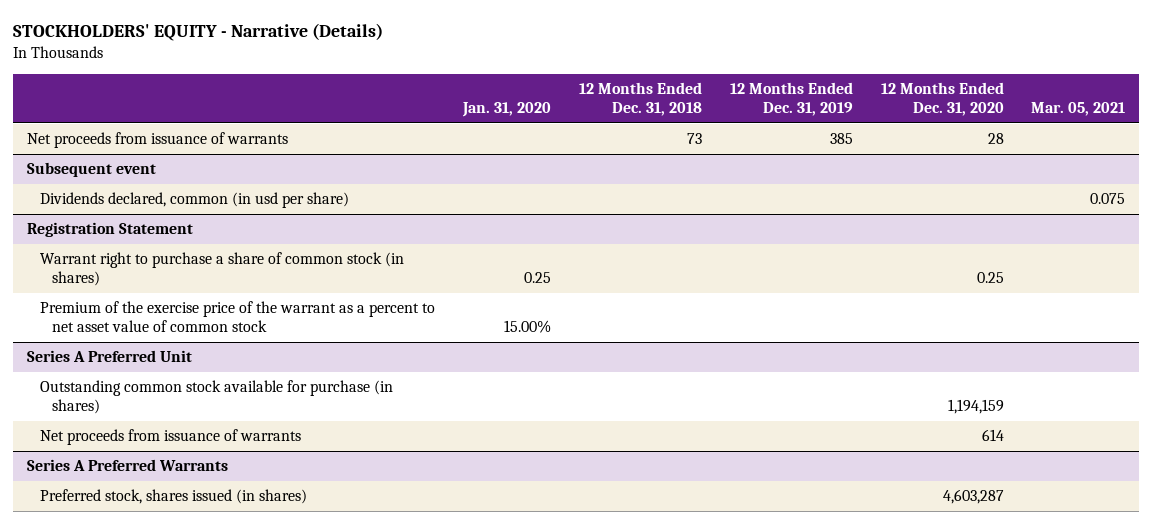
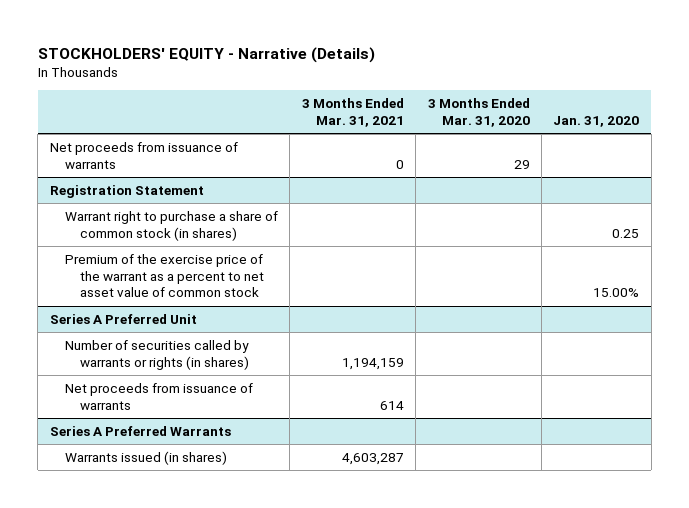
[578,81,702,116] 12 Months Ended Dec. 31, 2018 -> none
[729,81,853,116] 12 Months Ended Dec. 31, 2019 -> none
[880,81,1004,116] 12 Months Ended Dec. 31, 2020 -> none
[1031,101,1126,116] Mar. 05, 2021 -> none
none -> [301,98,404,127] 3 Months Ended Mar. 31, 2021
none -> [427,98,530,127] 3 Months Ended Mar. 31, 2020
[27,162,157,178] Subsequent event -> none
[39,192,349,209] Dividends declared, common (in usd per share) -> none
[39,380,393,415] Outstanding common stock available for purchase (in shares) -> [64,339,249,370] Number of securities called by warrants or rights (in shares)
[39,489,307,505] Preferred stock, shares issued (in shares) -> [64,450,227,465] Warrants issued (in shares)

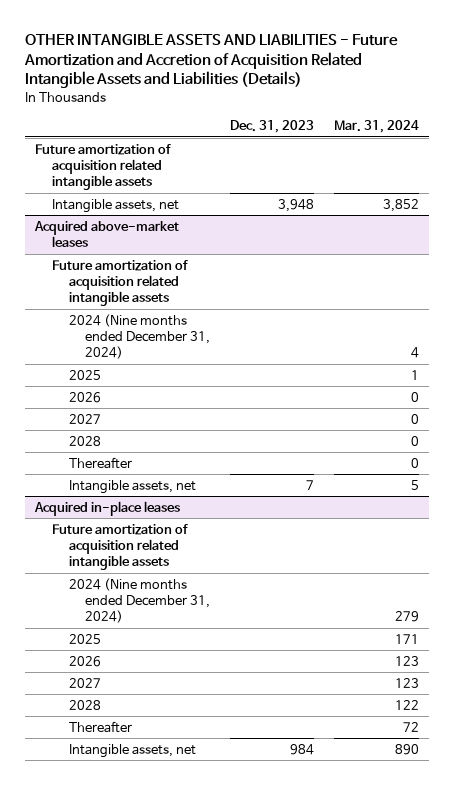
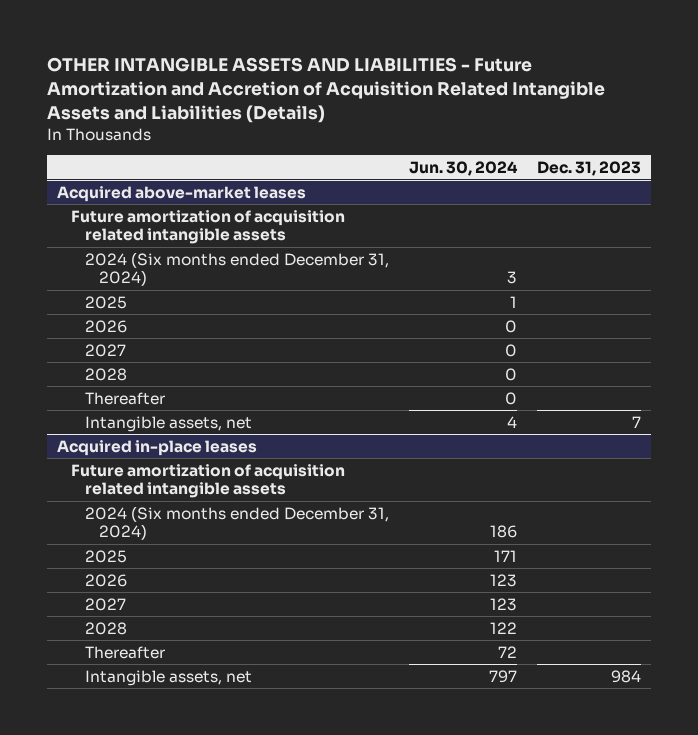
[334,120,420,134] Mar. 31, 2024 -> none
none -> [409,160,519,176] Jun. 30, 2024
[34,143,171,191] Future amortization of acquisition related intangible assets -> none
[51,198,179,213] Intangible assets, net -> none
[68,313,211,360] 2024 (Nine months ended December 31, 2024) -> [85,251,390,287] 2024 (Six months ended December 31, 2024)
[68,577,211,624] 2024 (Nine months ended December 31, 2024) -> [85,505,390,541] 2024 (Six months ended December 31, 2024)

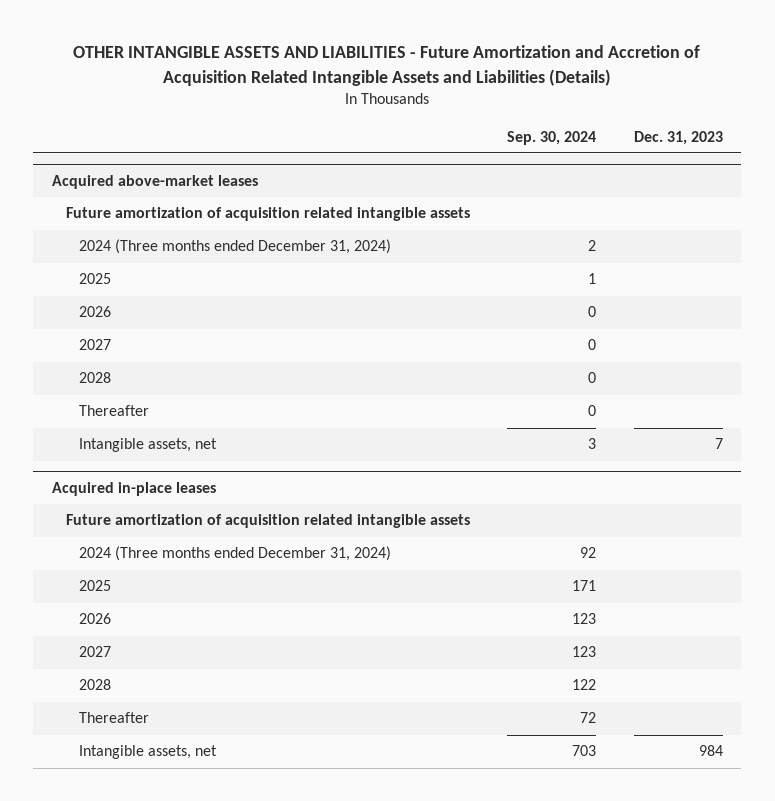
[409,160,519,176] Jun. 30, 2024 -> none
none -> [507,130,597,145] Sep. 30, 2024
[85,251,390,287] 2024 (Six months ended December 31, 2024) -> [79,239,392,255] 2024 (Three months ended December 31, 2024)
[85,505,390,541] 2024 (Six months ended December 31, 2024) -> [79,546,392,562] 2024 (Three months ended December 31, 2024)

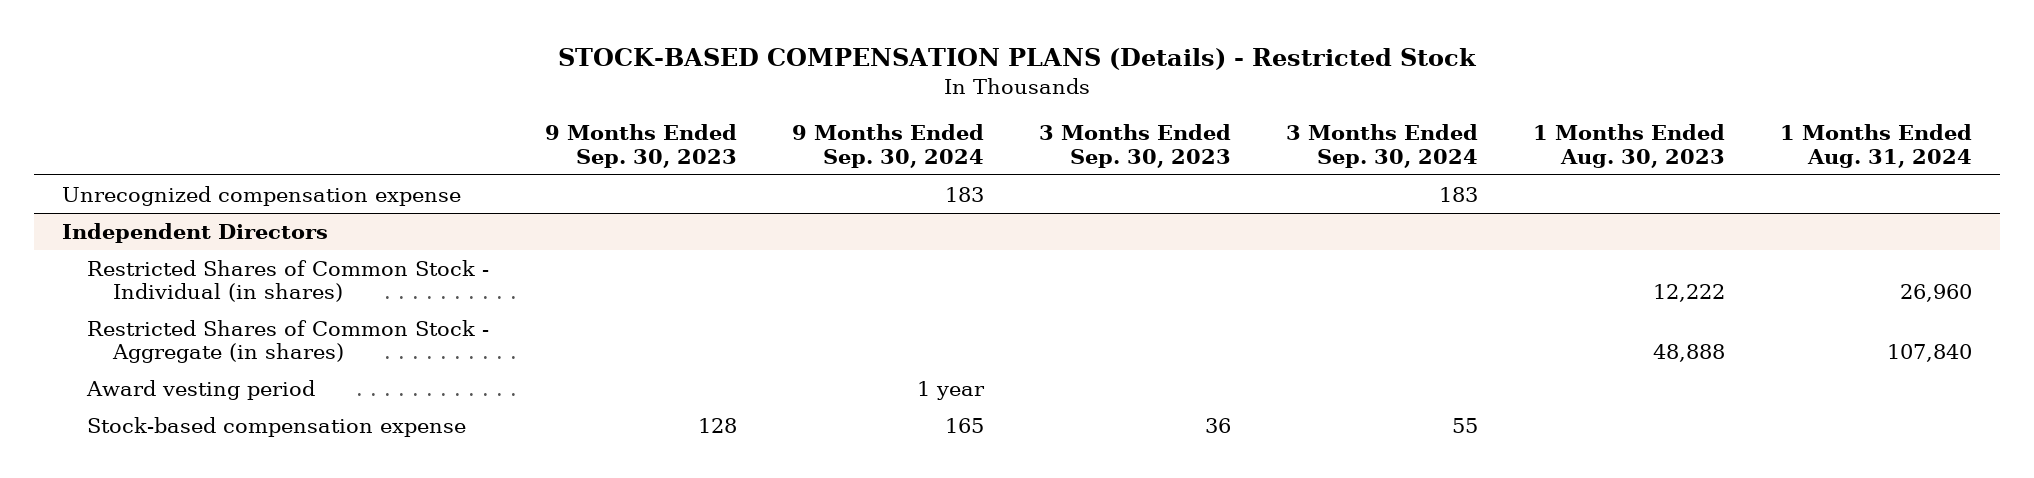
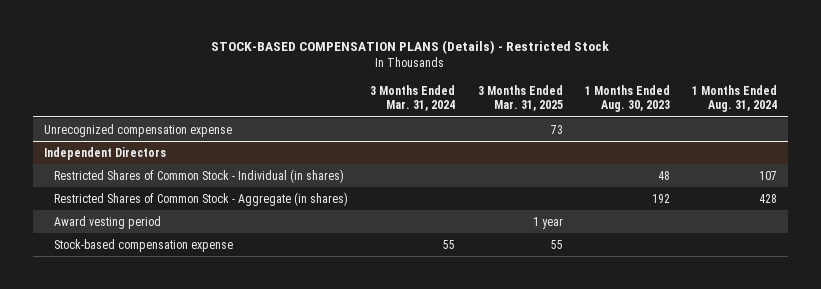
[544,124,737,168] 9 Months Ended Sep. 30, 2023 -> none
[791,124,984,168] 9 Months Ended Sep. 30, 2024 -> none
[1038,124,1231,168] 3 Months Ended Sep. 30, 2023 -> none
[1286,124,1479,168] 3 Months Ended Sep. 30, 2024 -> none
none -> [370,85,456,112] 3 Months Ended Mar. 31, 2024
none -> [477,85,563,112] 3 Months Ended Mar. 31, 2025
[1653,284,1726,303] 12,222 -> [657,170,670,180] 48
[1900,284,1973,303] 26,960 -> [759,170,778,180] 107
[1653,344,1726,363] 48,888 -> [651,193,670,203] 192
[1887,344,1973,363] 107,840 -> [759,193,778,203] 428

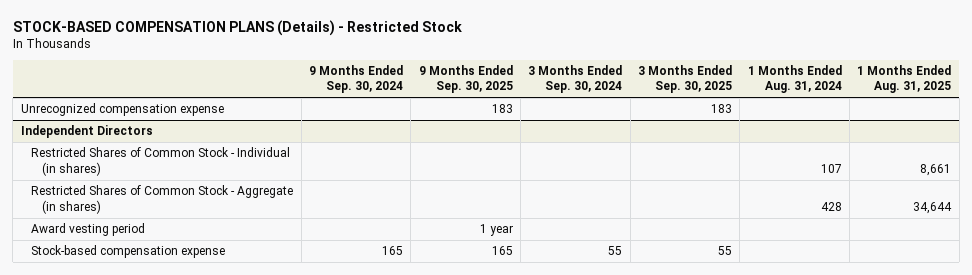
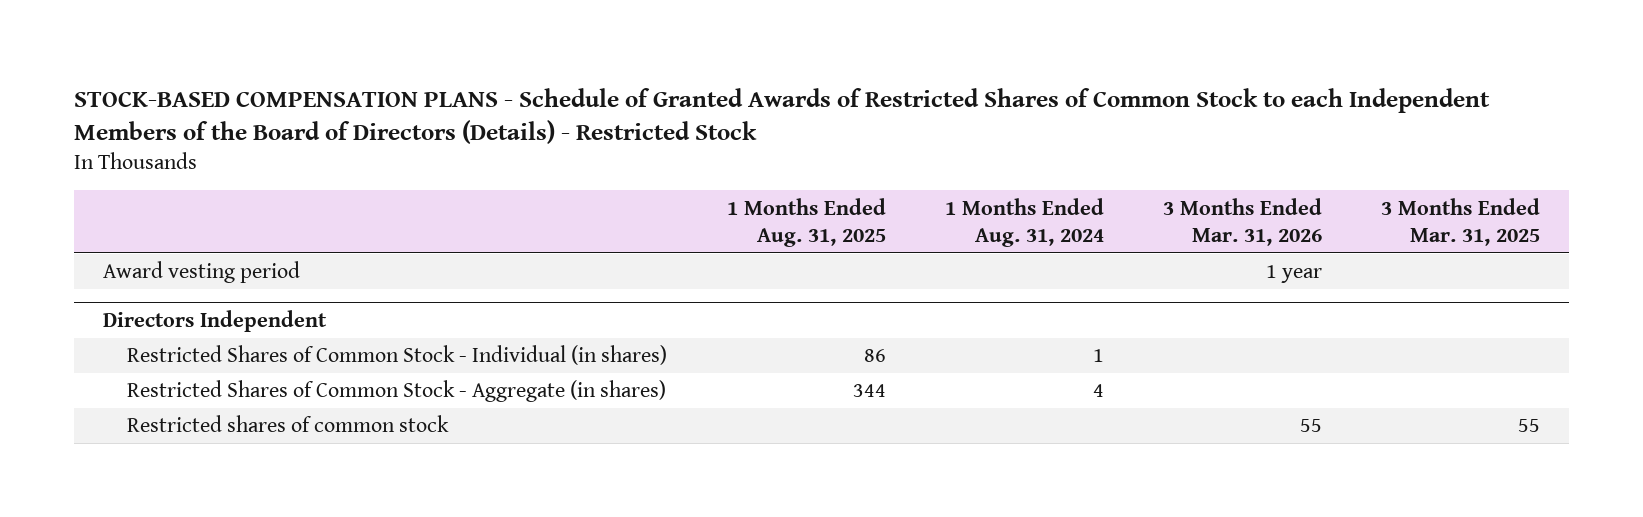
[12,19,462,36] STOCK-BASED COMPENSATION PLANS (Details) - Restricted Stock -> [73,88,1490,145] STOCK-BASED COMPENSATION PLANS - Schedule of Granted Awards of Restricted Shares of Common Stock to each Independent Members of the Board of Directors (Details) - Restricted Stock
[308,65,403,94] 9 Months Ended Sep. 30, 2024 -> none
[418,65,513,94] 9 Months Ended Sep. 30, 2025 -> none
[528,65,623,94] 3 Months Ended Sep. 30, 2024 -> none
[637,65,732,94] 3 Months Ended Sep. 30, 2025 -> none
none -> [1162,197,1322,247] 3 Months Ended Mar. 31, 2026
none -> [1380,197,1540,247] 3 Months Ended Mar. 31, 2025
[20,103,224,117] Unrecognized compensation expense -> none
[31,223,146,237] Award vesting period -> none
none -> [103,261,301,284] Award vesting period
[20,125,153,139] Independent Directors -> [103,309,328,332] Directors Independent
[820,163,842,173] 107 -> [1092,349,1104,363] 1
[920,163,952,176] 8,661 -> [863,349,886,363] 86
[820,201,842,211] 428 -> [1092,384,1104,398] 4
[913,201,953,214] 34,644 -> [852,384,886,398] 344
[31,245,226,259] Stock-based compensation expense -> [127,415,450,433] Restricted shares of common stock

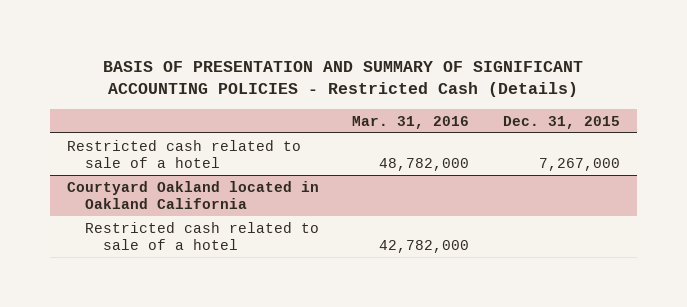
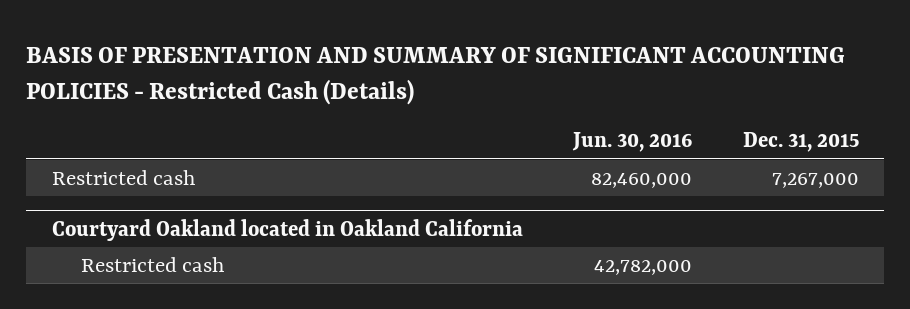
[352,115,470,129] Mar. 31, 2016 -> none
none -> [572,132,693,153] Jun. 30, 2016
[66,139,301,168] Restricted cash related to sale of a hotel -> [51,169,195,185] Restricted cash
[84,221,319,250] Restricted cash related to sale of a hotel -> [80,256,224,272] Restricted cash

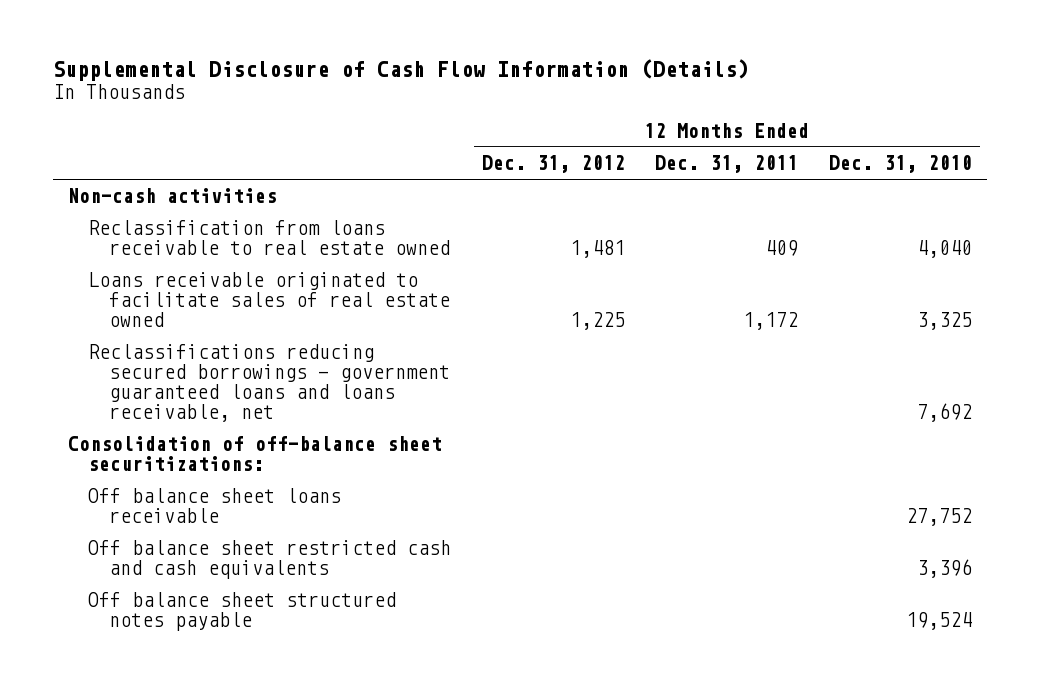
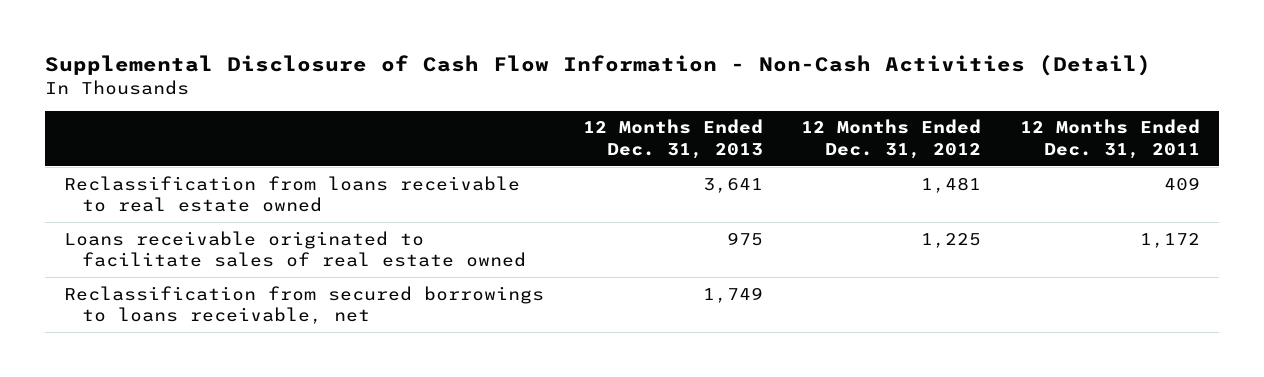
[52,59,749,82] Supplemental Disclosure of Cash Flow Information (Details) -> [44,54,1151,76] Supplemental Disclosure of Cash Flow Information - Non-Cash Activities (Detail)
[828,155,972,174] Dec. 31, 2010 -> none
none -> [582,119,763,160] 12 Months Ended Dec. 31, 2013
[68,188,278,204] Non-cash activities -> none
[68,436,443,472] Consolidation of off-balance sheet securitizations: -> none
[88,488,342,524] Off balance sheet loans receivable -> none
[88,540,452,580] Off balance sheet restricted cash and cash equivalents -> none
[88,592,397,632] Off balance sheet structured notes payable -> none
[88,344,450,423] Reclassifications reducing secured borrowings - government guaranteed loans and loans receivable, net -> [63,285,544,325] Reclassification from secured borrowings to loans receivable, net

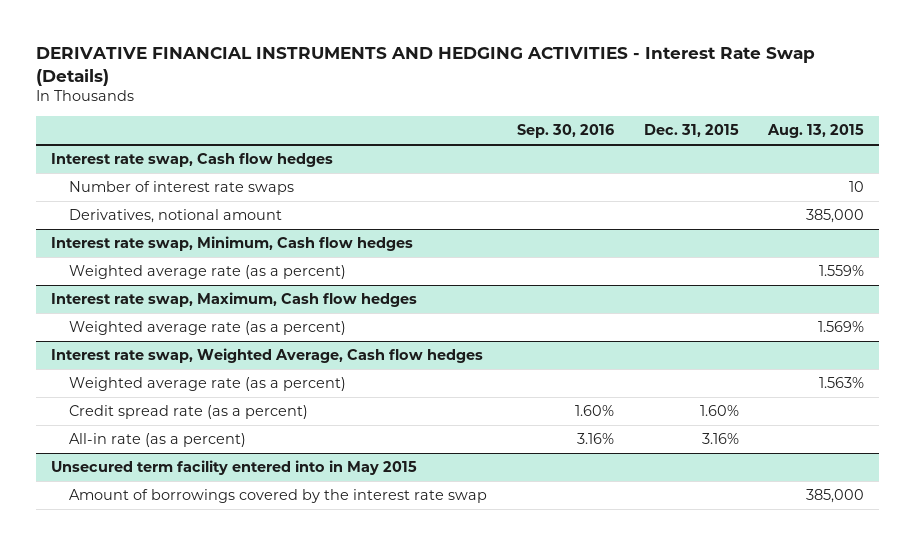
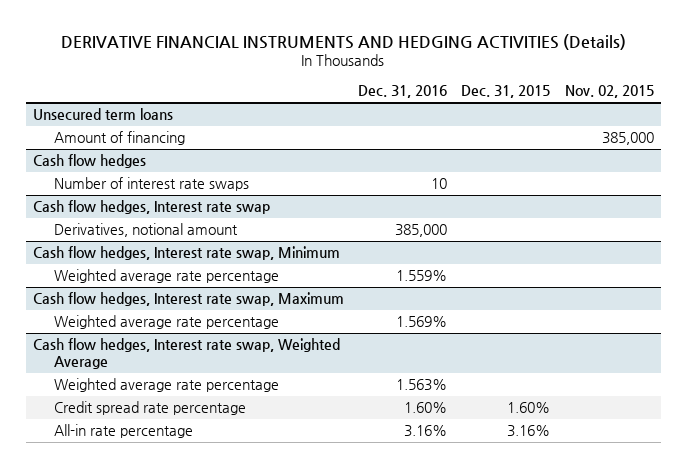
[35,46,815,86] DERIVATIVE FINANCIAL INSTRUMENTS AND HEDGING ACTIVITIES - Interest Rate Swap (Details) -> [61,33,627,50] DERIVATIVE FINANCIAL INSTRUMENTS AND HEDGING ACTIVITIES (Details)
[517,124,615,139] Sep. 30, 2016 -> none
[767,124,865,139] Aug. 13, 2015 -> none
none -> [358,85,448,99] Dec. 31, 2016
none -> [564,85,654,99] Nov. 02, 2015
[69,181,295,196] Number of interest rate swaps -> none
none -> [33,108,174,121] Unsecured term loans
none -> [53,131,185,146] Amount of financing
none -> [33,154,147,169] Cash flow hedges
none -> [53,177,249,192] Number of interest rate swaps
[50,153,333,168] Interest rate swap, Cash flow hedges -> [33,200,271,215] Cash flow hedges, Interest rate swap
[50,460,417,476] Unsecured term facility entered into in May 2015 -> none
[69,489,488,504] Amount of borrowings covered by the interest rate swap -> none
[50,236,413,252] Interest rate swap, Minimum, Cash flow hedges -> [33,246,341,261] Cash flow hedges, Interest rate swap, Minimum
[69,265,347,280] Weighted average rate (as a percent) -> [53,269,279,284] Weighted average rate percentage
[50,292,417,308] Interest rate swap, Maximum, Cash flow hedges -> [33,292,345,307] Cash flow hedges, Interest rate swap, Maximum
[69,321,347,336] Weighted average rate (as a percent) -> [53,315,279,330] Weighted average rate percentage
[50,348,483,364] Interest rate swap, Weighted Average, Cash flow hedges -> [33,338,341,370] Cash flow hedges, Interest rate swap, Weighted Average
[69,377,347,392] Weighted average rate (as a percent) -> [53,378,279,393] Weighted average rate percentage
[69,405,309,420] Credit spread rate (as a percent) -> [53,401,246,416] Credit spread rate percentage
[69,433,247,448] All-in rate (as a percent) -> [53,424,193,439] All-in rate percentage

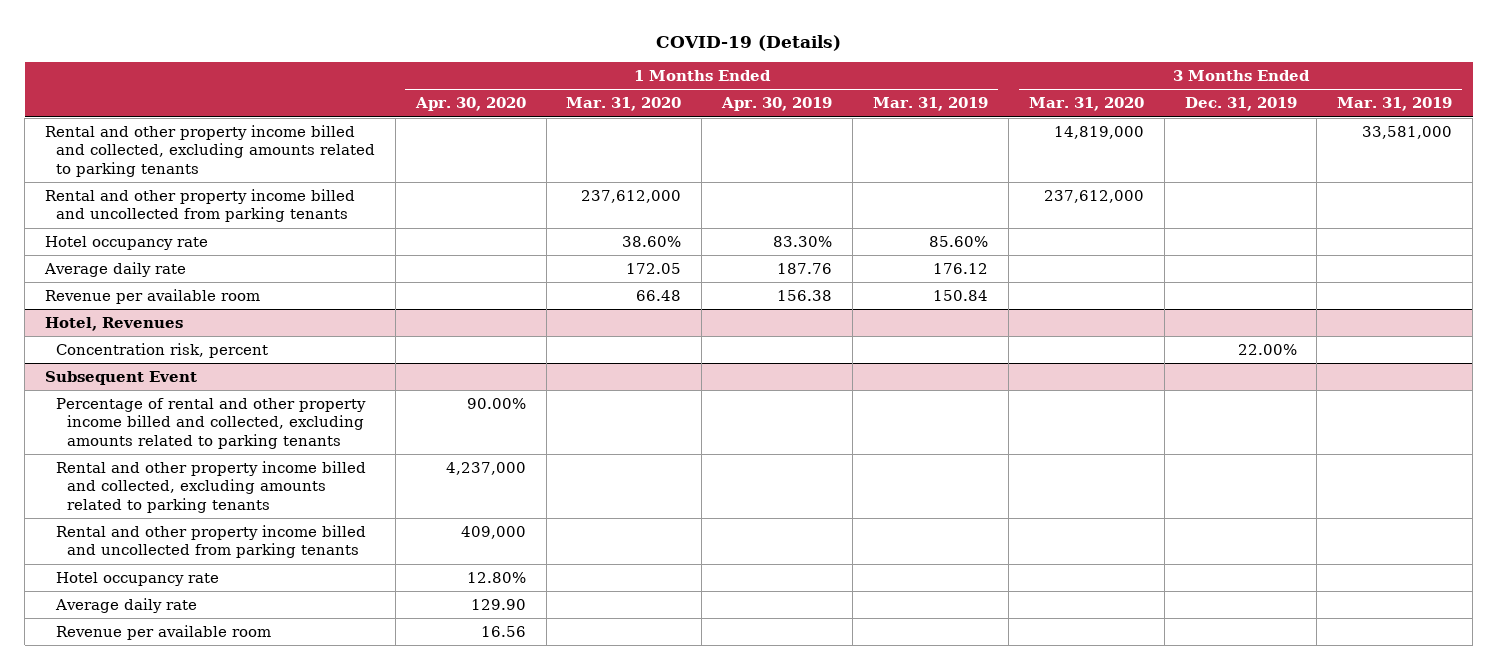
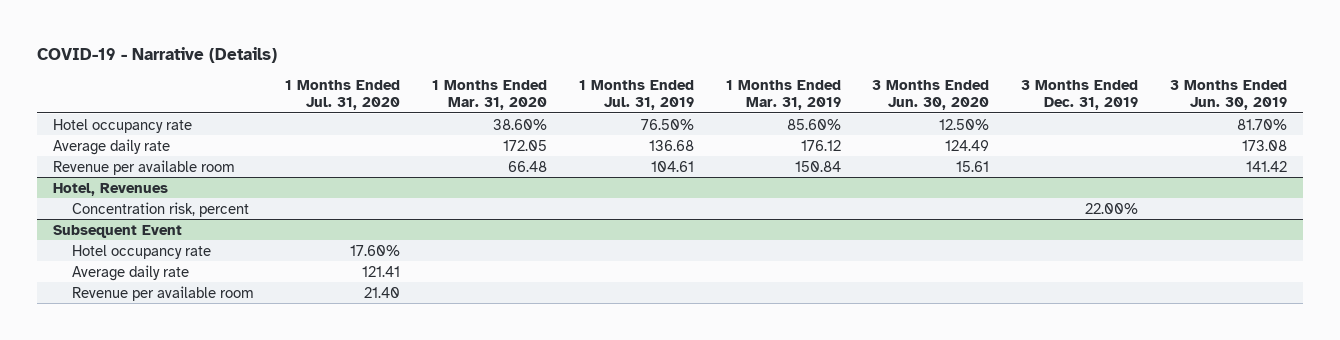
[655,34,841,51] COVID-19 (Details) -> [37,46,278,63] COVID-19 - Narrative (Details)
[414,97,526,112] Apr. 30, 2020 -> none
[721,97,833,112] Apr. 30, 2019 -> none
[1028,97,1144,112] Mar. 31, 2020 -> none
[1337,97,1453,112] Mar. 31, 2019 -> none
none -> [285,79,401,110] 1 Months Ended Jul. 31, 2020
none -> [578,79,694,110] 1 Months Ended Jul. 31, 2019
none -> [872,79,990,110] 3 Months Ended Jun. 30, 2020
none -> [1169,79,1287,110] 3 Months Ended Jun. 30, 2019
[45,124,375,177] Rental and other property income billed and collected, excluding amounts related to parking tenants -> none
[45,188,356,223] Rental and other property income billed and uncollected from parking tenants -> none
[55,397,366,449] Percentage of rental and other property income billed and collected, excluding amounts related to parking tenants -> none
[55,460,366,513] Rental and other property income billed and collected, excluding amounts related to parking tenants -> none
[55,524,366,559] Rental and other property income billed and uncollected from parking tenants -> none

